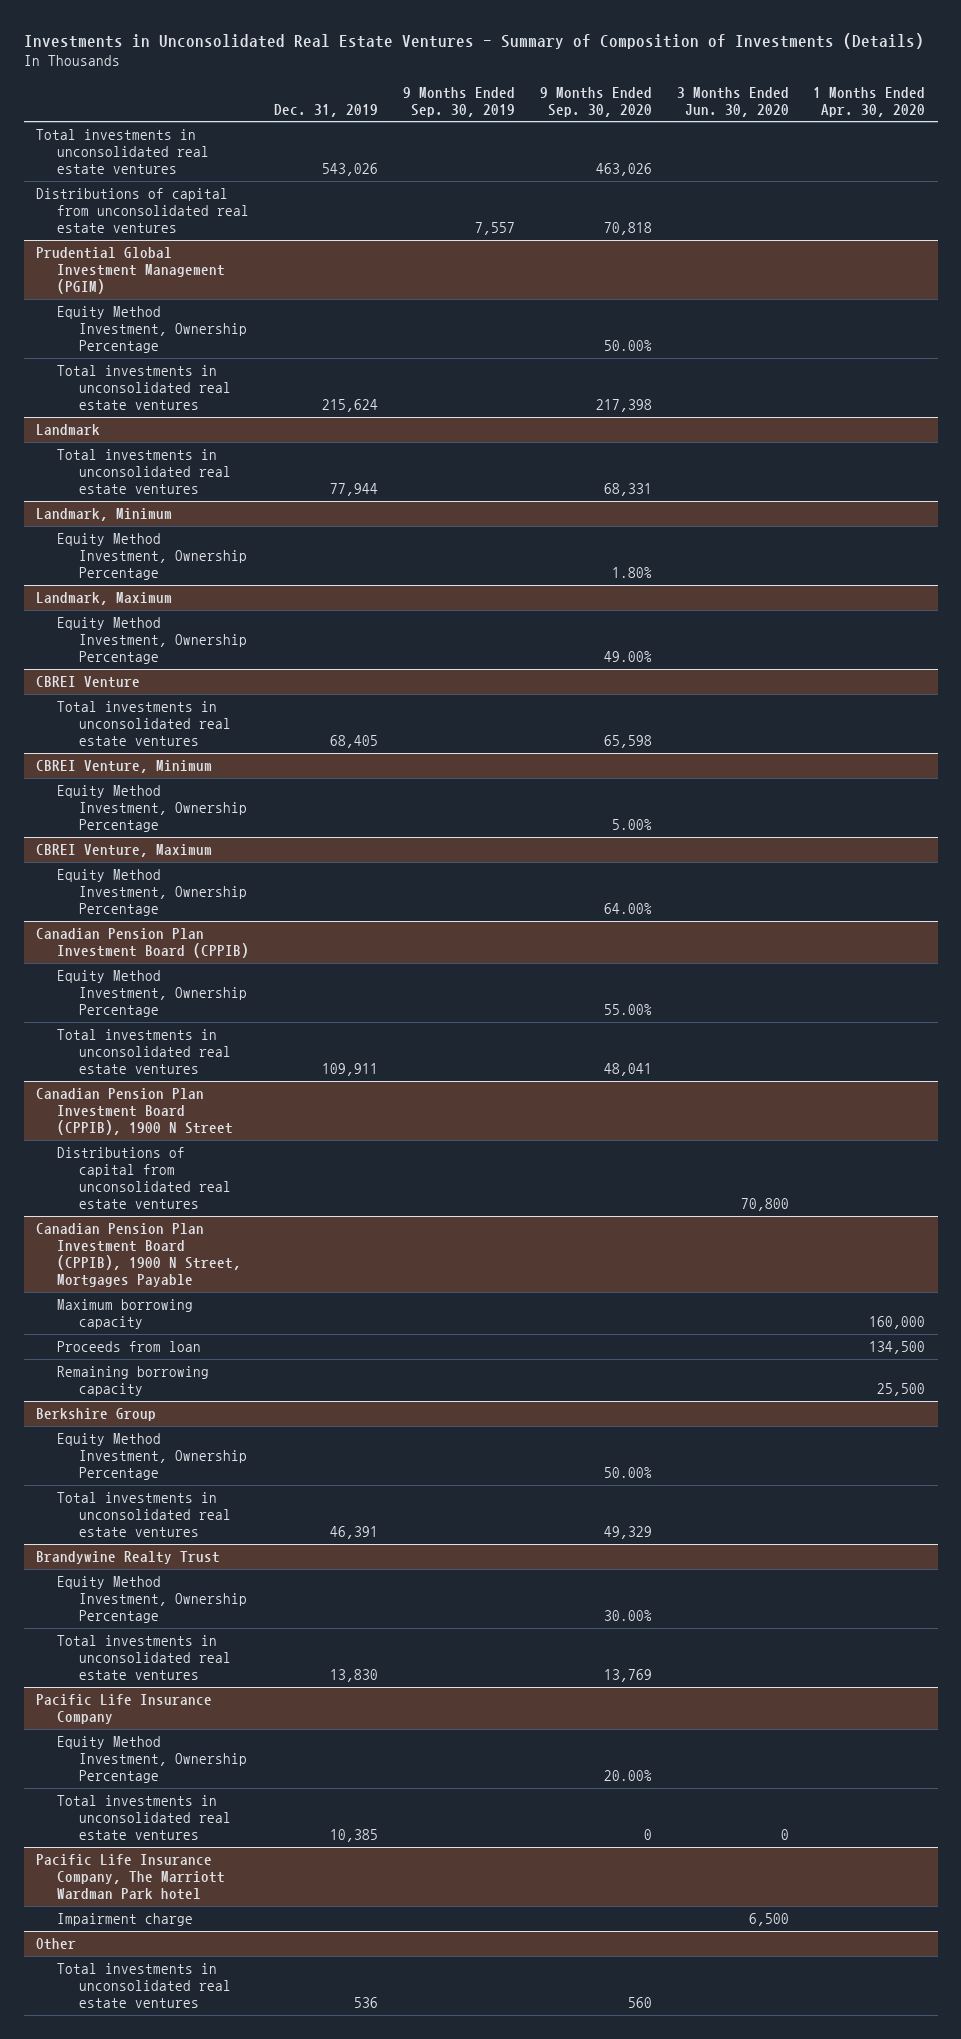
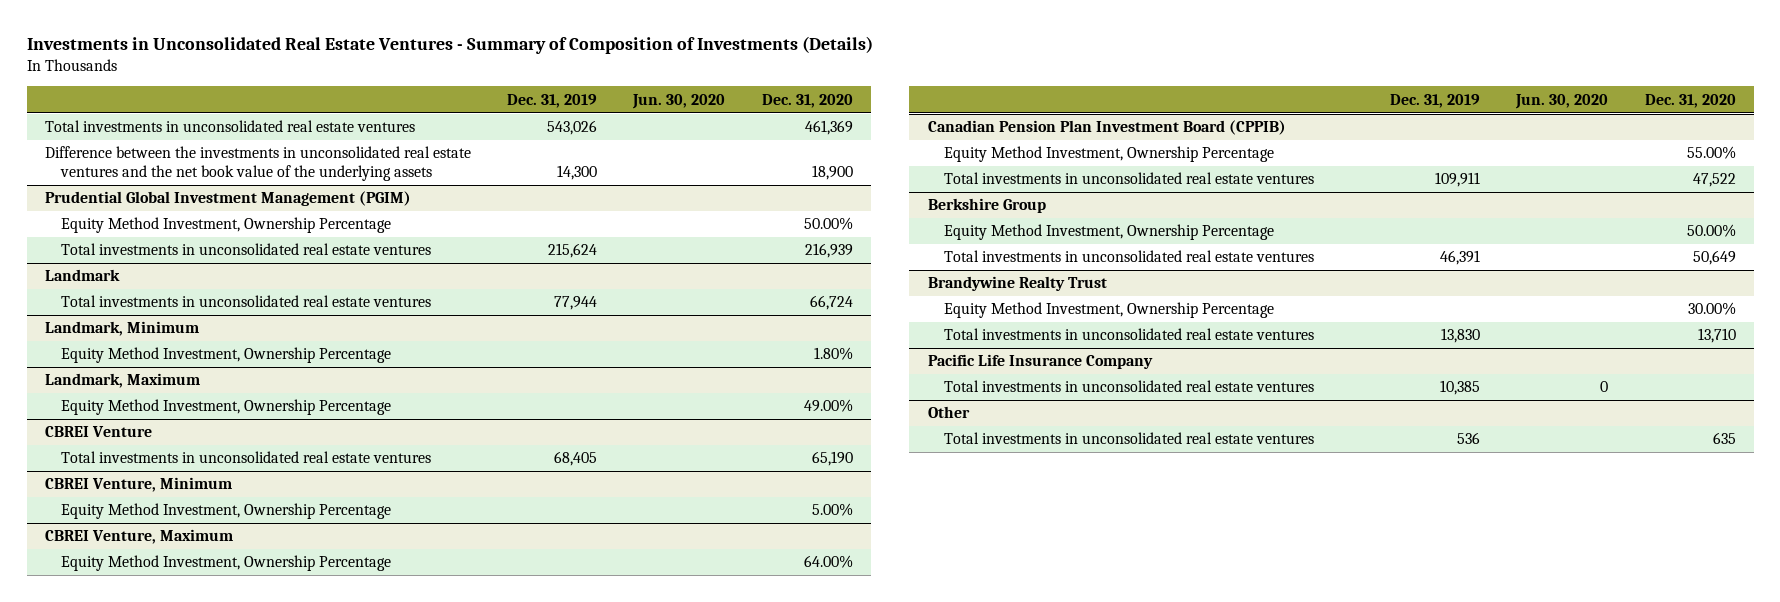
[402,86,515,117] 9 Months Ended Sep. 30, 2019 -> none
[539,86,652,117] 9 Months Ended Sep. 30, 2020 -> none
[676,86,789,117] 3 Months Ended Jun. 30, 2020 -> none
[813,86,926,117] 1 Months Ended Apr. 30, 2020 -> none
none -> [632,93,726,109] Jun. 30, 2020
none -> [761,93,853,108] Dec. 31, 2020
[36,187,250,234] Distributions of capital from unconsolidated real estate ventures -> none
none -> [44,146,471,182] Difference between the investments in unconsolidated real estate ventures and the net book value of the underlying assets
[36,1087,234,1136] Canadian Pension Plan Investment Board (CPPIB), 1900 N Street -> none
[57,1146,231,1210] Distributions of capital from unconsolidated real estate ventures -> none
[36,1222,242,1288] Canadian Pension Plan Investment Board (CPPIB), 1900 N Street, Mortgages Payable -> none
[57,1298,194,1329] Maximum borrowing capacity -> none
[57,1340,202,1352] Proceeds from loan -> none
[57,1365,210,1396] Remaining borrowing capacity -> none
[57,1735,247,1784] Equity Method Investment, Ownership Percentage -> none
[36,1853,226,1901] Pacific Life Insurance Company, The Marriott Wardman Park hotel -> none
[57,1912,194,1926] Impairment charge -> none

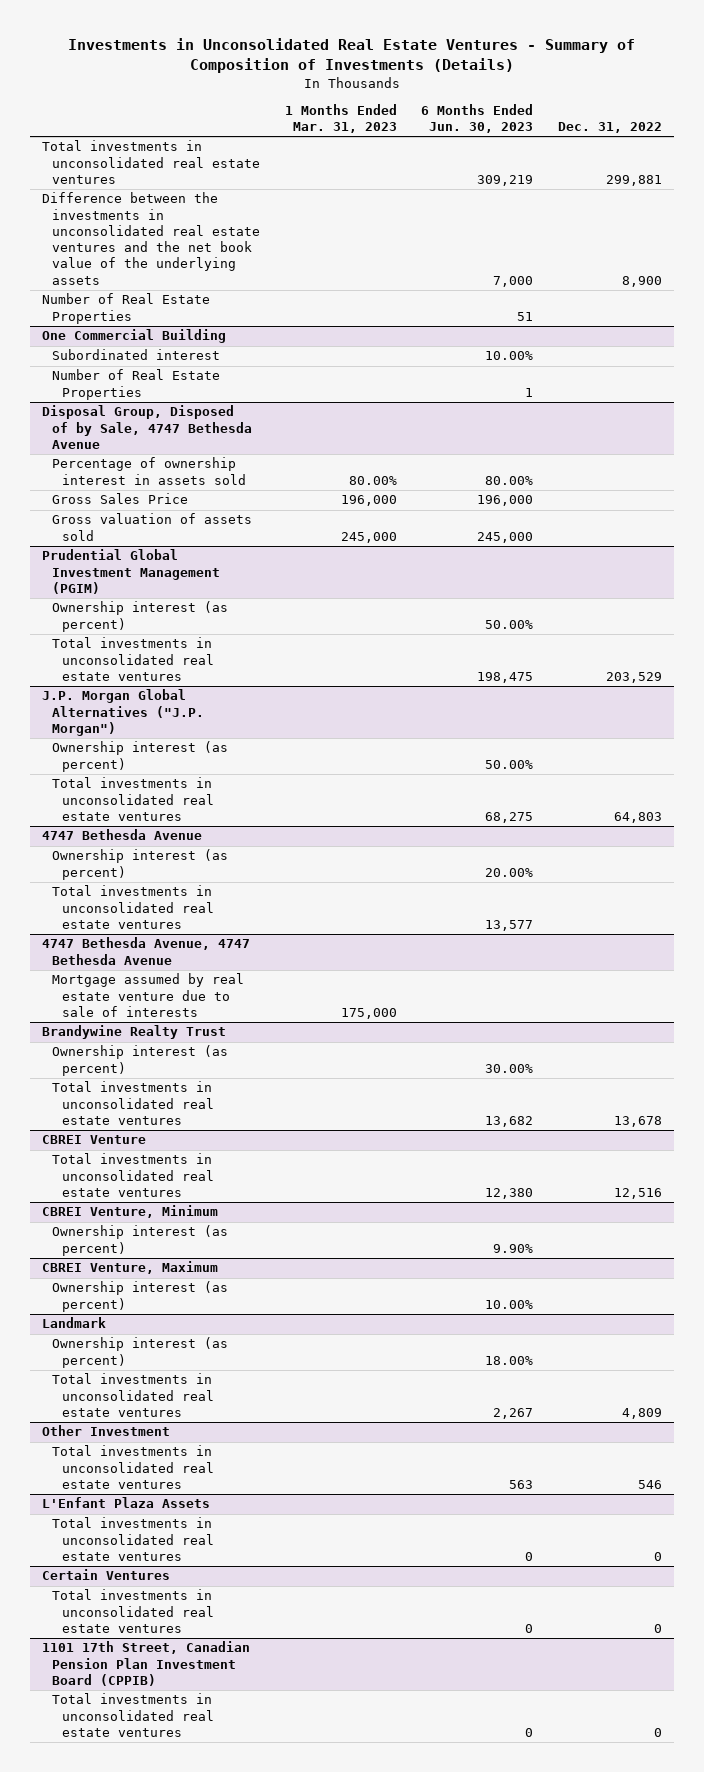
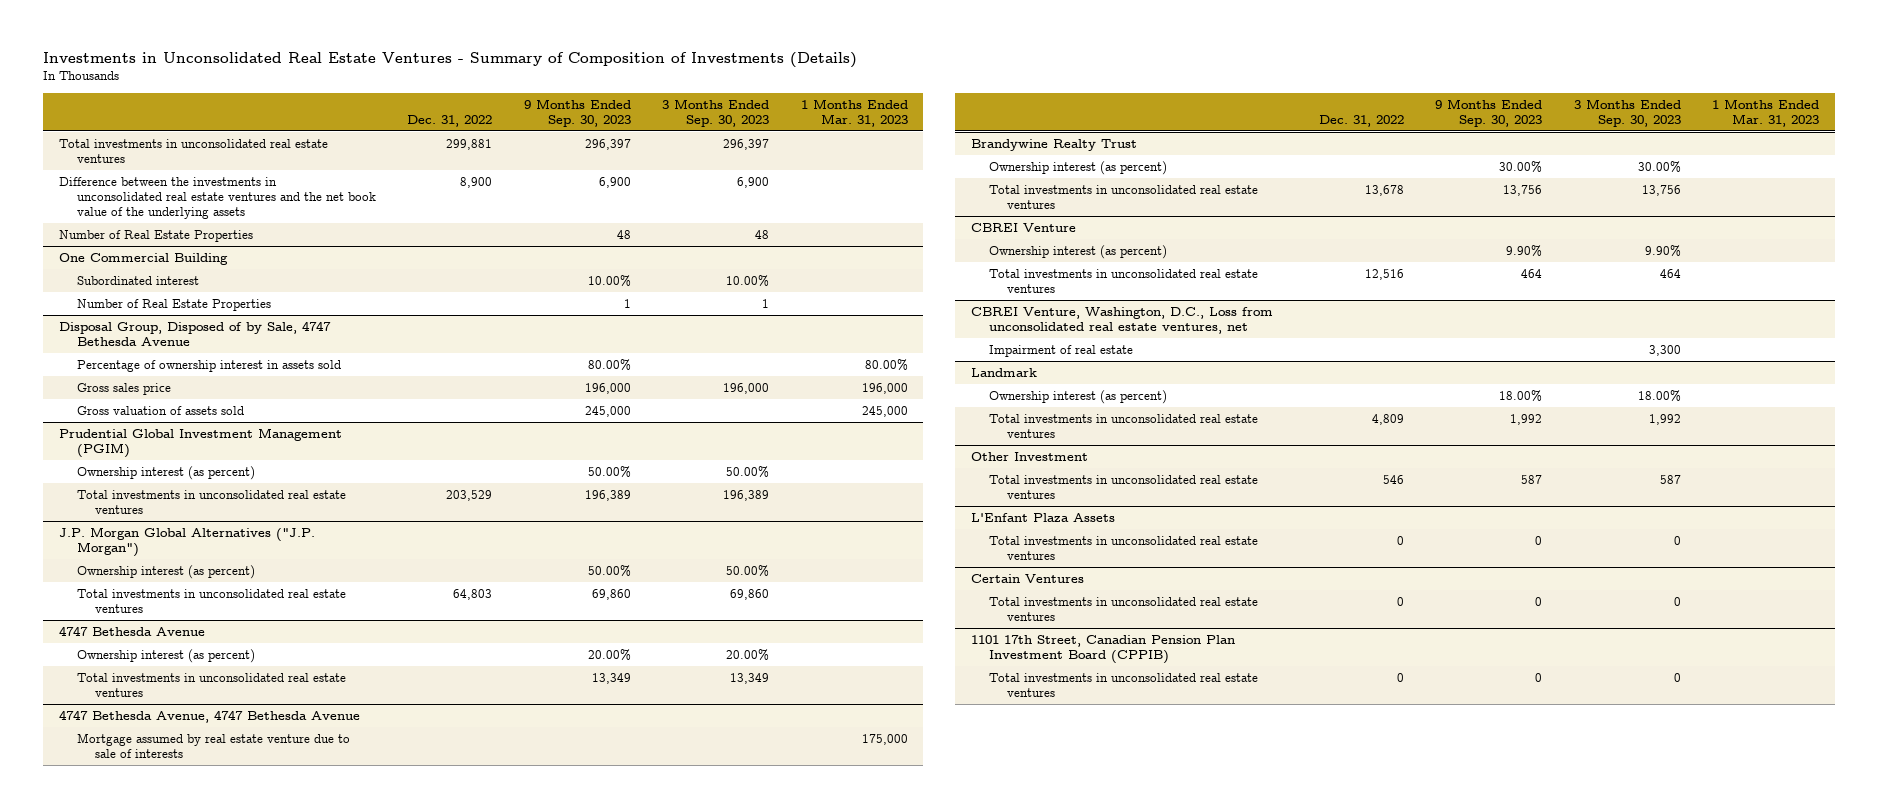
[421,104,534,134] 6 Months Ended Jun. 30, 2023 -> none
none -> [523,98,631,127] 9 Months Ended Sep. 30, 2023
none -> [662,98,770,127] 3 Months Ended Sep. 30, 2023
[52,493,189,505] Gross Sales Price -> [77,382,172,395] Gross sales price
none -> [988,244,1167,259] Ownership interest (as percent)
[42,1205,219,1219] CBREI Venture, Minimum -> none
[52,1225,229,1256] Ownership interest (as percent) -> none
[42,1261,219,1275] CBREI Venture, Maximum -> none
[52,1281,229,1312] Ownership interest (as percent) -> none
none -> [970,306,1273,335] CBREI Venture, Washington, D.C., Loss from unconsolidated real estate ventures, net
none -> [988,344,1133,357] Impairment of real estate

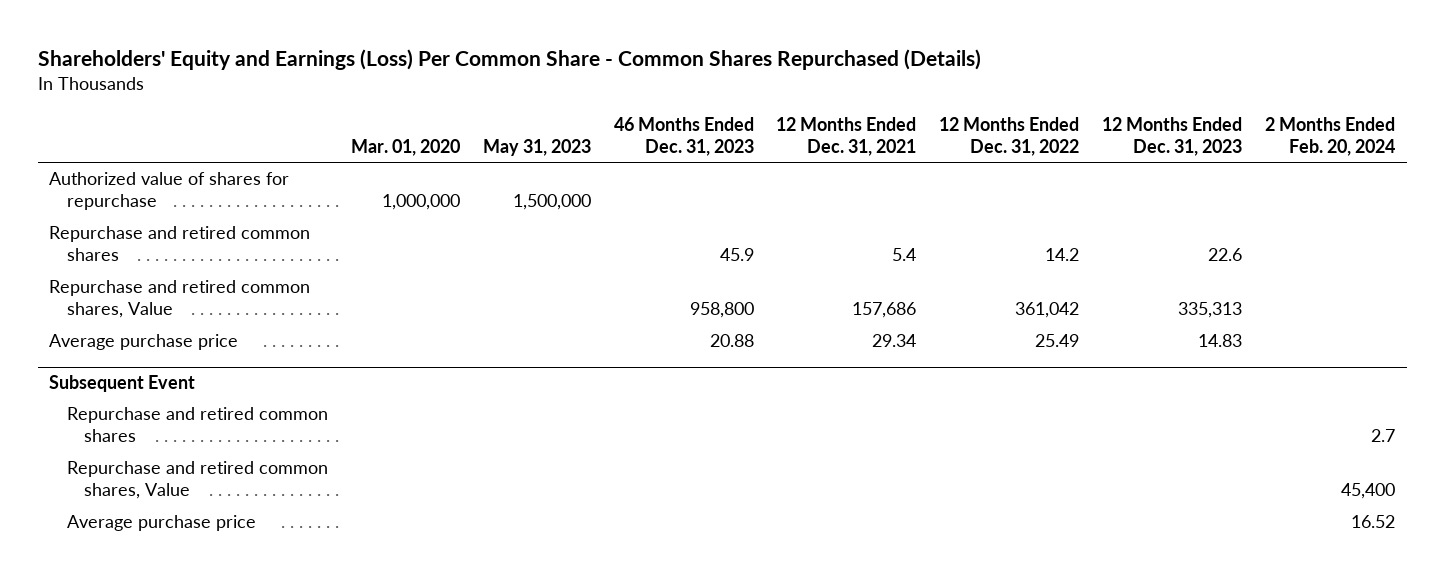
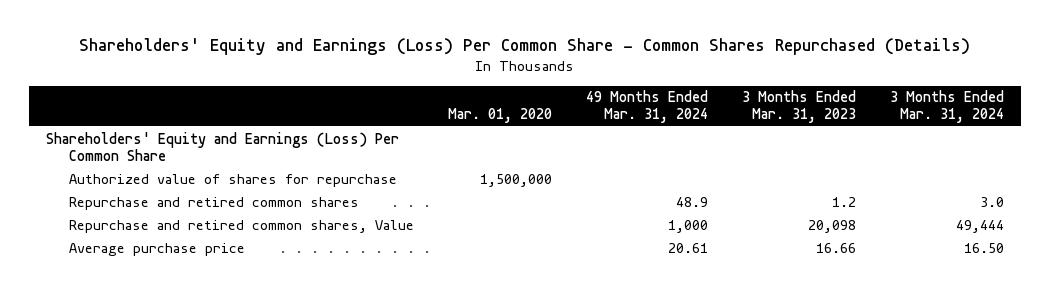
[482,138,591,156] May 31, 2023 -> none
[613,116,754,156] 46 Months Ended Dec. 31, 2023 -> none
[776,116,917,156] 12 Months Ended Dec. 31, 2021 -> none
[939,116,1080,156] 12 Months Ended Dec. 31, 2022 -> none
[1102,116,1243,156] 12 Months Ended Dec. 31, 2023 -> none
[1265,116,1396,156] 2 Months Ended Feb. 20, 2024 -> none
none -> [586,90,709,124] 49 Months Ended Mar. 31, 2024
none -> [742,90,857,124] 3 Months Ended Mar. 31, 2023
none -> [890,90,1005,124] 3 Months Ended Mar. 31, 2024
none -> [45,131,399,161] Shareholders' Equity and Earnings (Loss) Per Common Share
[381,194,460,211] 1,000,000 -> [479,173,552,187] 1,500,000
[49,375,196,393] Subsequent Event -> none
[66,407,328,443] Repurchase and retired common shares -> none
[66,461,328,500] Repurchase and retired common shares, Value -> none
[66,515,256,532] Average purchase price -> none

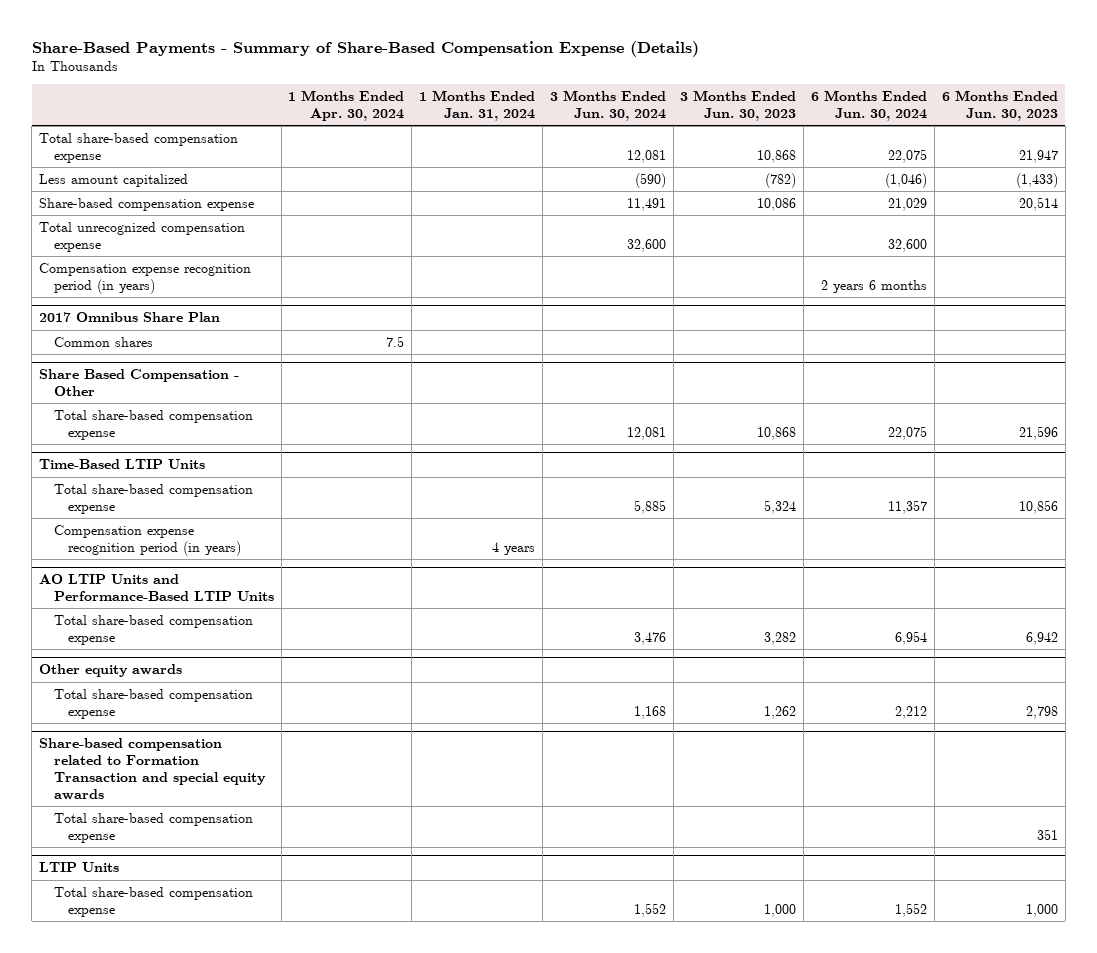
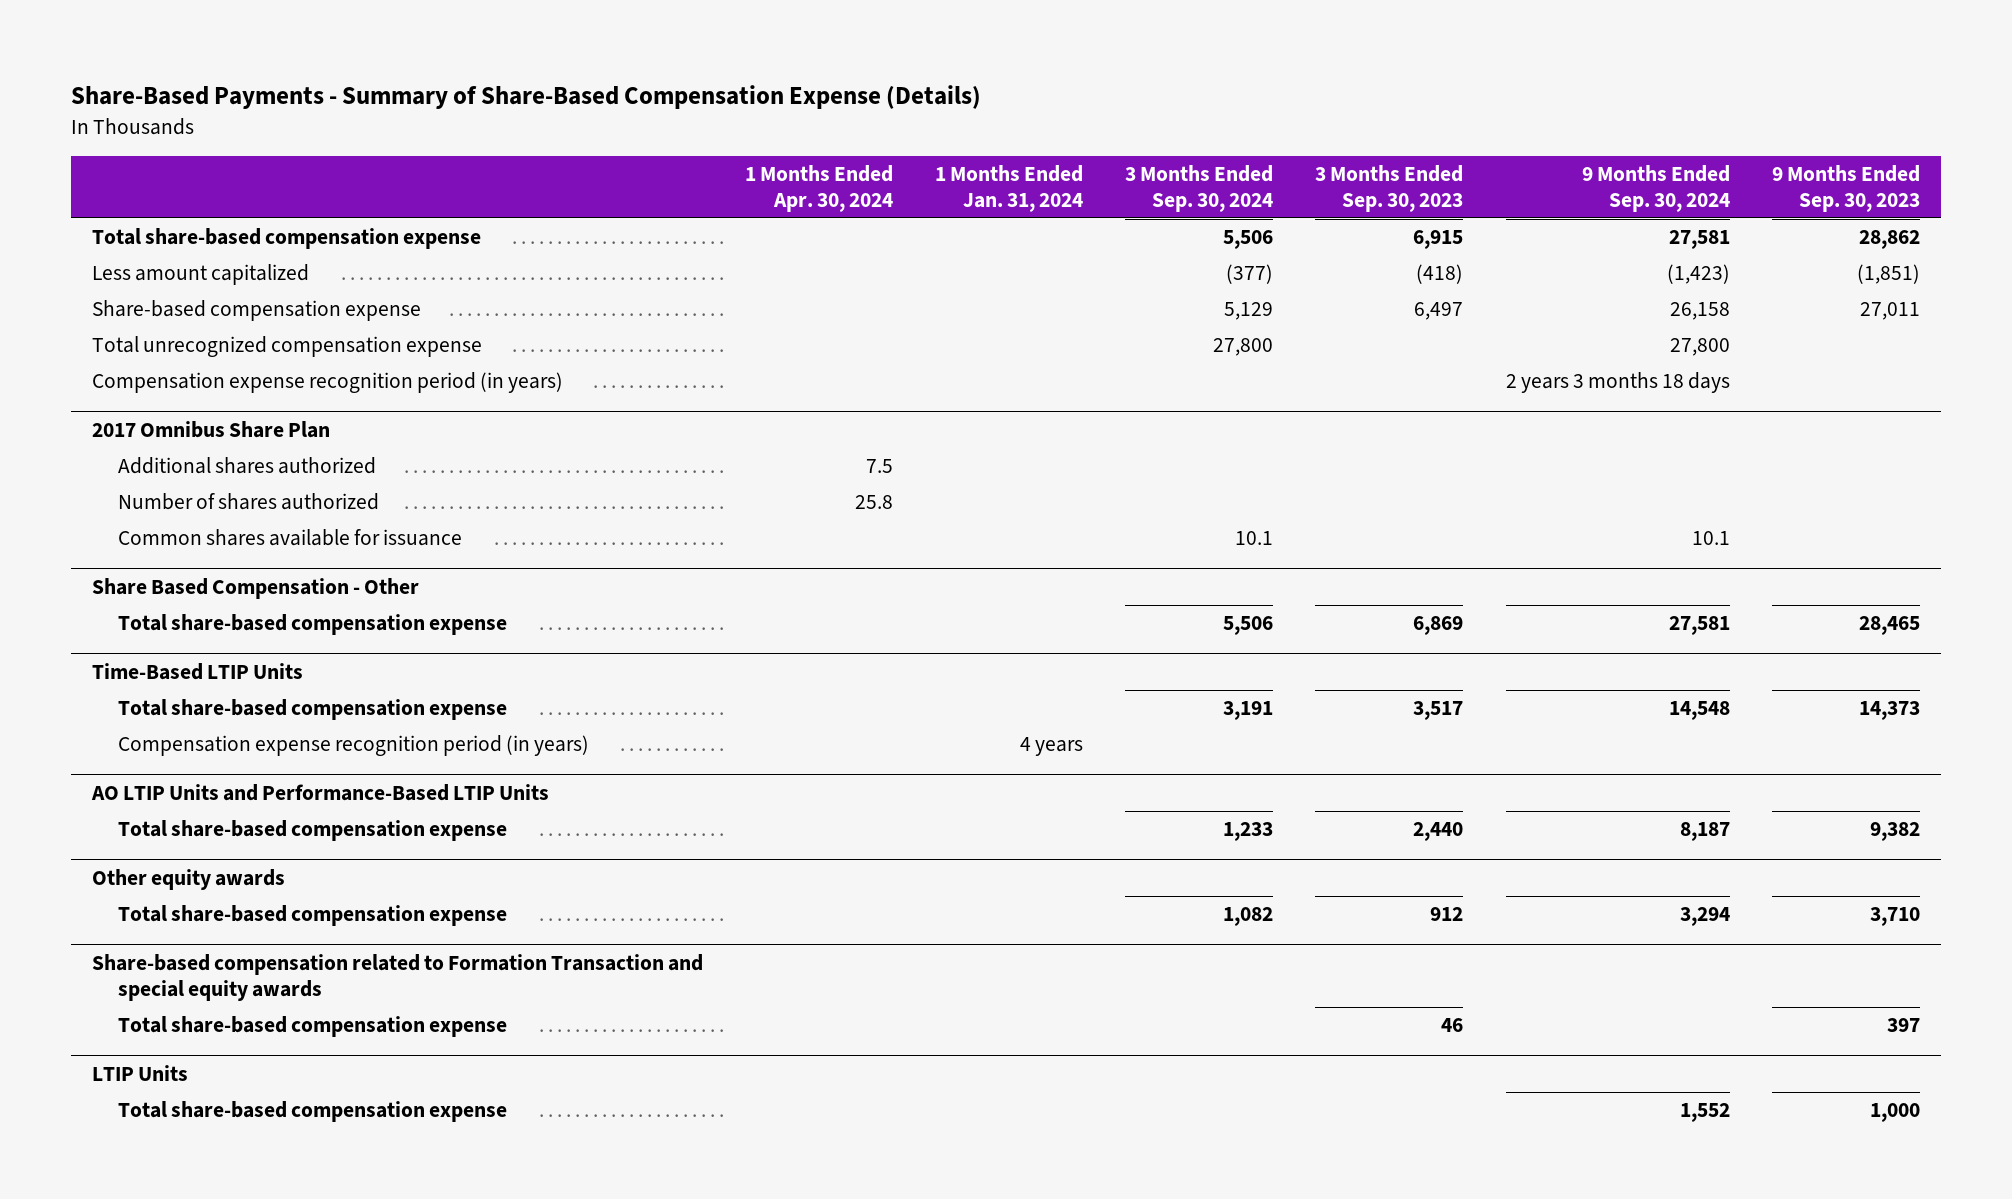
[549,90,666,122] 3 Months Ended Jun. 30, 2024 -> none
[680,90,797,122] 3 Months Ended Jun. 30, 2023 -> none
[811,90,928,122] 6 Months Ended Jun. 30, 2024 -> none
[941,90,1058,122] 6 Months Ended Jun. 30, 2023 -> none
none -> [1125,164,1274,212] 3 Months Ended Sep. 30, 2024
none -> [1315,164,1464,212] 3 Months Ended Sep. 30, 2023
none -> [1581,164,1730,212] 9 Months Ended Sep. 30, 2024
none -> [1771,164,1920,212] 9 Months Ended Sep. 30, 2023
[53,336,153,347] Common shares -> [117,457,376,475] Additional shares authorized
none -> [117,493,379,511] Number of shares authorized
none -> [117,529,462,547] Common shares available for issuance

